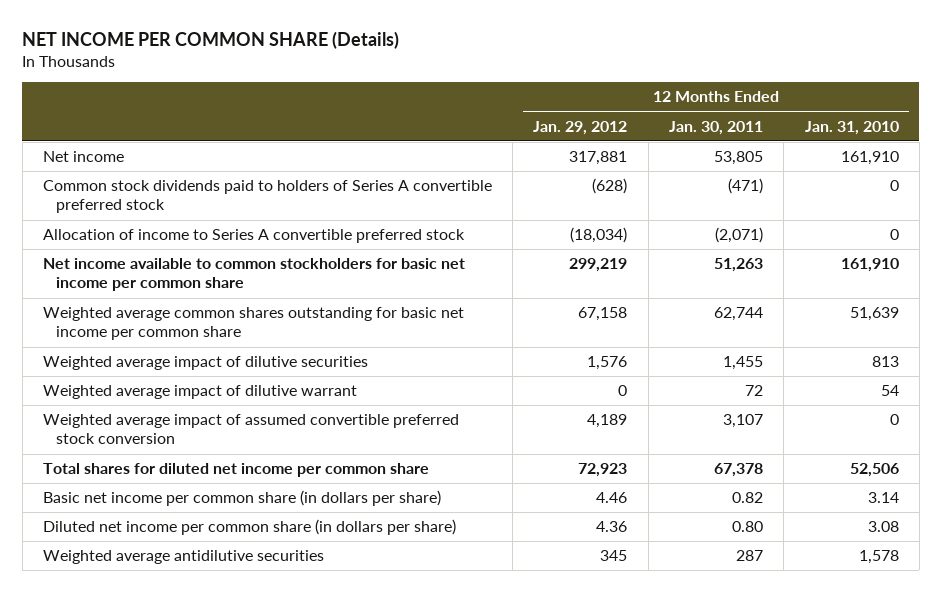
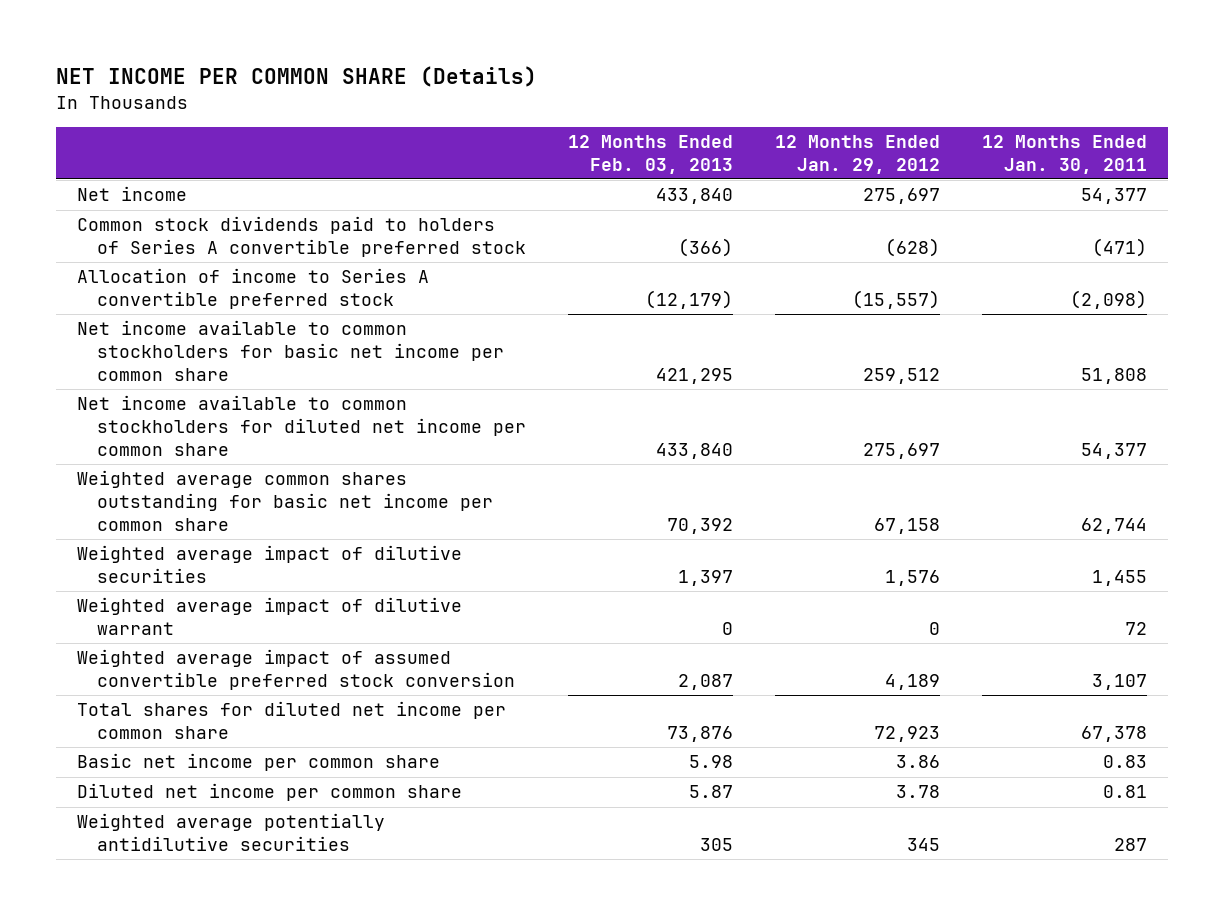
[804,120,899,135] Jan. 31, 2010 -> none
none -> [568,135,734,174] 12 Months Ended Feb. 03, 2013
[569,151,628,166] 317,881 -> [863,188,941,205] 275,697
[714,151,764,166] 53,805 -> [1081,188,1148,205] 54,377
[570,227,628,244] (18,034) -> [852,290,941,310] (15,557)
[715,227,764,244] (2,071) -> [1070,290,1148,310] (2,098)
[569,258,628,273] 299,219 -> [863,367,941,384] 259,512
[714,258,764,273] 51,263 -> [1081,367,1148,384] 51,808
none -> [76,395,526,456] Net income available to common stockholders for diluted net income per common share
[42,490,441,507] Basic net income per common share (in dollars per share) -> [76,753,440,772] Basic net income per common share
[596,492,628,504] 4.46 -> [896,755,941,769] 3.86
[732,492,764,504] 0.82 -> [1103,755,1148,769] 0.83
[42,519,456,536] Diluted net income per common share (in dollars per share) -> [76,783,462,802] Diluted net income per common share
[596,521,628,533] 4.36 -> [896,785,941,799] 3.78
[732,521,764,533] 0.80 -> [1103,785,1148,799] 0.81
[42,550,324,565] Weighted average antidilutive securities -> [76,813,385,852] Weighted average potentially antidilutive securities

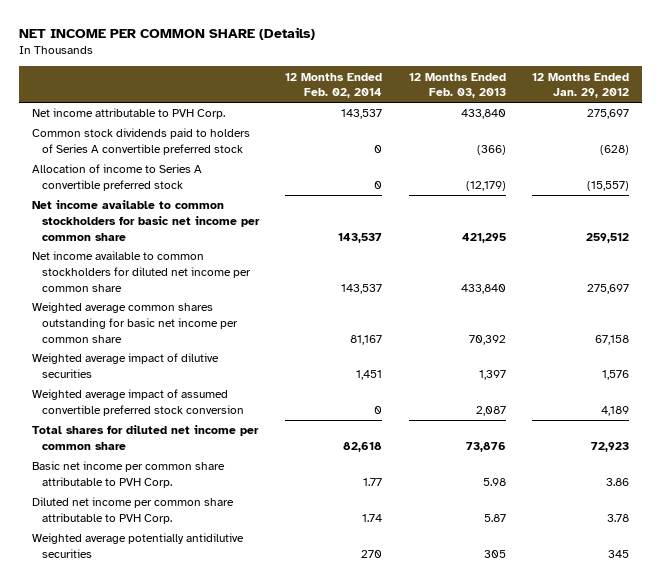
[982,135,1148,174] 12 Months Ended Jan. 30, 2011 -> none
none -> [285,72,383,99] 12 Months Ended Feb. 02, 2014
[76,186,187,202] Net income -> [32,108,226,120] Net income attributable to PVH Corp.
[76,597,462,636] Weighted average impact of dilutive warrant -> none
[76,753,440,772] Basic net income per common share -> [32,461,226,488] Basic net income per common share attributable to PVH Corp.
[76,783,462,802] Diluted net income per common share -> [32,497,235,524] Diluted net income per common share attributable to PVH Corp.

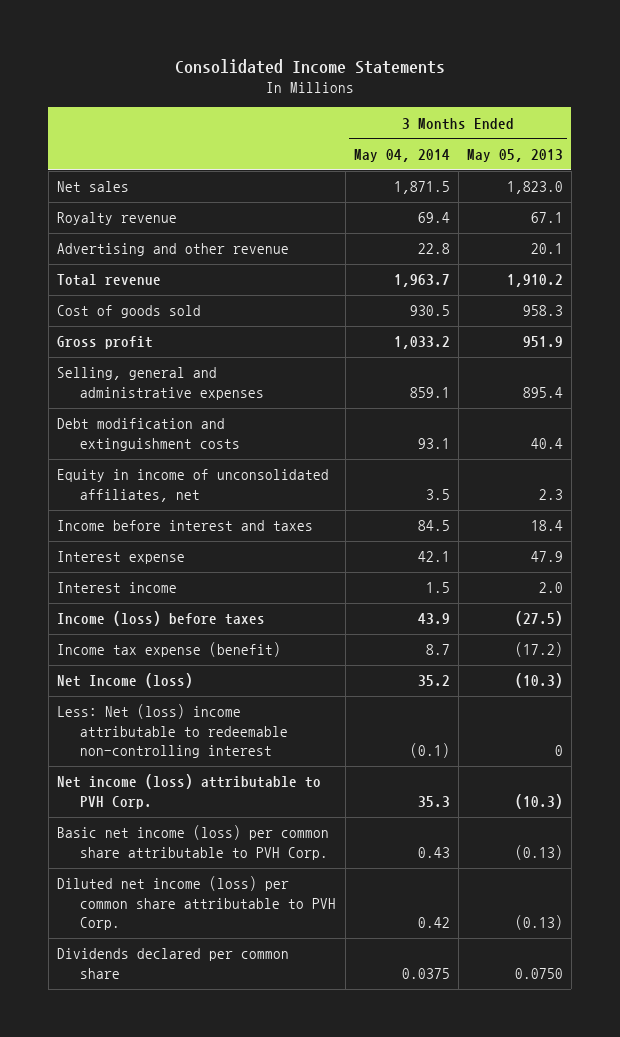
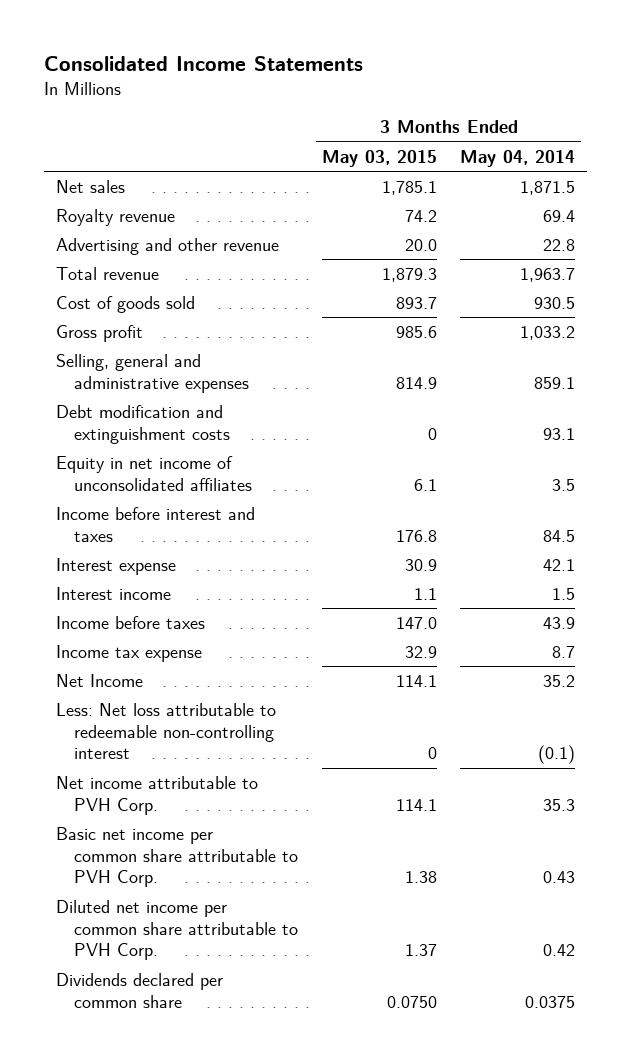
[466,148,563,162] May 05, 2013 -> none
none -> [321,149,437,167] May 03, 2015
[56,469,329,502] Equity in income of unconsolidated affiliates, net -> [55,455,252,491] Equity in net income of unconsolidated affiliates
[56,611,265,627] Income (loss) before taxes -> [55,615,205,629] Income before taxes
[56,642,281,658] Income tax expense (benefit) -> [55,644,202,662] Income tax expense
[56,673,193,689] Net Income (loss) -> [55,673,143,687] Net Income
[56,704,289,759] Less: Net (loss) income attributable to redeemable non-controlling interest -> [55,702,276,760] Less: Net loss attributable to redeemable non-controlling interest
[56,774,321,809] Net income (loss) attributable to PVH Corp. -> [55,775,258,815] Net income attributable to PVH Corp.
[56,825,329,860] Basic net income (loss) per common share attributable to PVH Corp. -> [55,826,298,888] Basic net income per common share attributable to PVH Corp.
[56,876,337,931] Diluted net income (loss) per common share attributable to PVH Corp. -> [55,899,298,961] Diluted net income per common share attributable to PVH Corp.

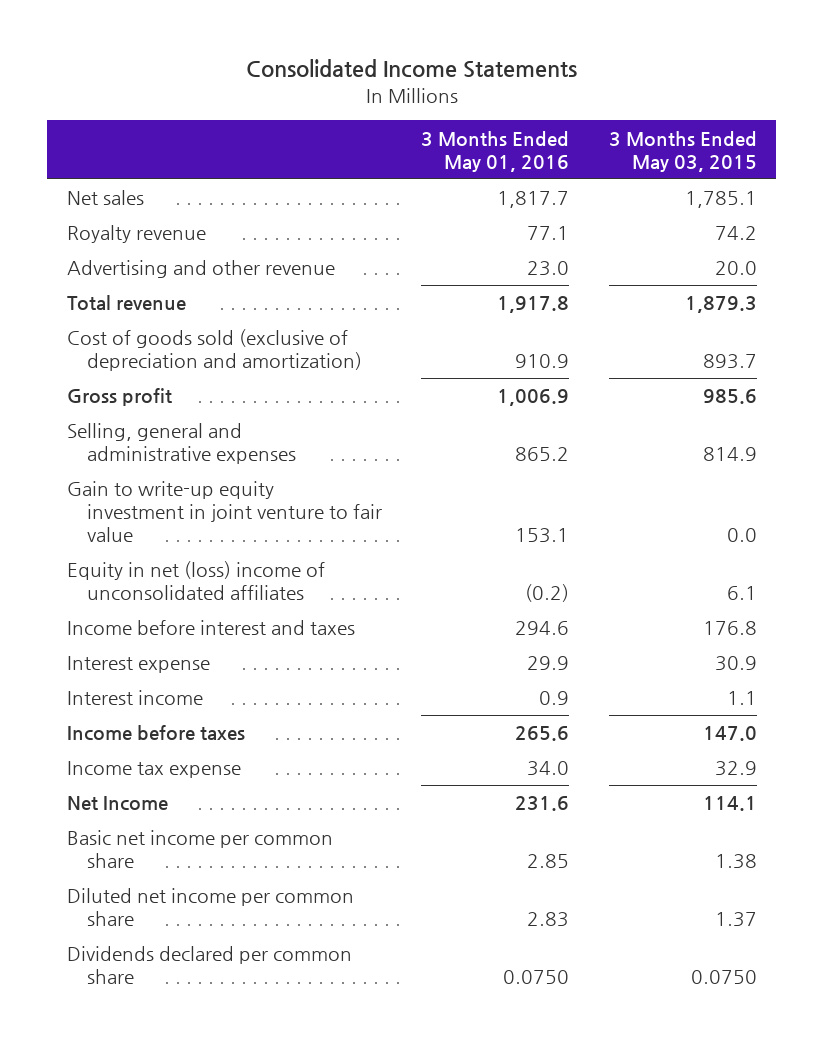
[460,149,576,167] May 04, 2014 -> none
none -> [421,130,570,172] 3 Months Ended May 01, 2016
[55,295,195,313] Cost of goods sold -> [66,329,362,372] Cost of goods sold (exclusive of depreciation and amortization)
[55,404,230,444] Debt modification and extinguishment costs -> none
none -> [66,481,382,543] Gain to write-up equity investment in joint venture to fair value
[55,455,252,491] Equity in net income of unconsolidated affiliates -> [66,561,325,601] Equity in net (loss) income of unconsolidated affiliates
[55,702,276,760] Less: Net loss attributable to redeemable non-controlling interest -> none
[55,775,258,815] Net income attributable to PVH Corp. -> none
[55,826,298,888] Basic net income per common share attributable to PVH Corp. -> [66,830,333,869] Basic net income per common share
[55,899,298,961] Diluted net income per common share attributable to PVH Corp. -> [66,888,354,927] Diluted net income per common share

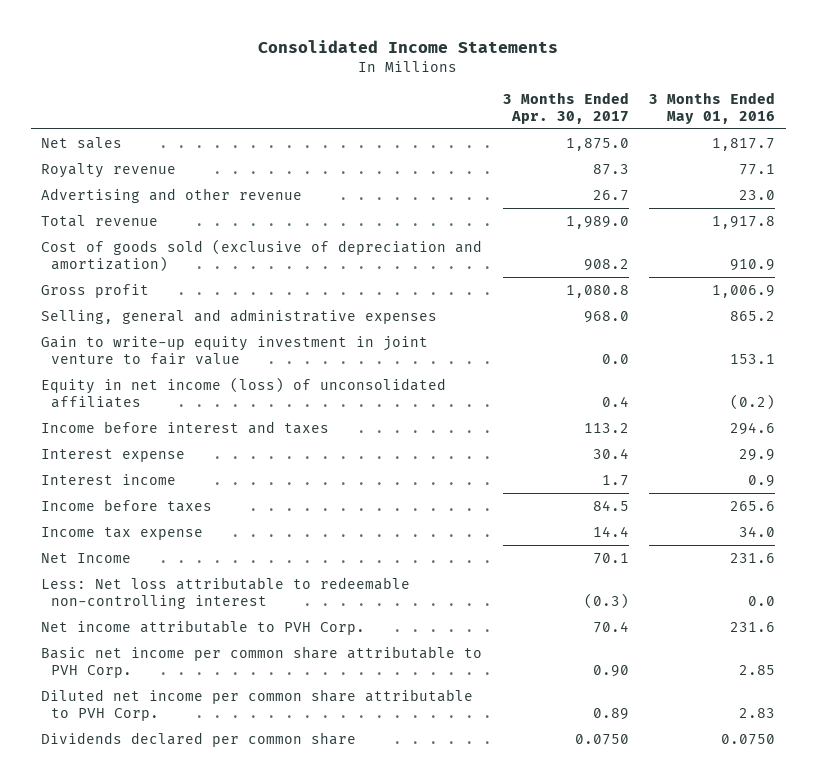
[608,130,757,172] 3 Months Ended May 03, 2015 -> none
none -> [502,91,629,124] 3 Months Ended Apr. 30, 2017
[66,561,325,601] Equity in net (loss) income of unconsolidated affiliates -> [41,376,447,409] Equity in net income (loss) of unconsolidated affiliates
none -> [41,576,411,610] Less: Net loss attributable to redeemable non-controlling interest
none -> [41,619,366,635] Net income attributable to PVH Corp.
[66,830,333,869] Basic net income per common share -> [41,645,483,679] Basic net income per common share attributable to PVH Corp.
[66,888,354,927] Diluted net income per common share -> [41,688,474,722] Diluted net income per common share attributable to PVH Corp.

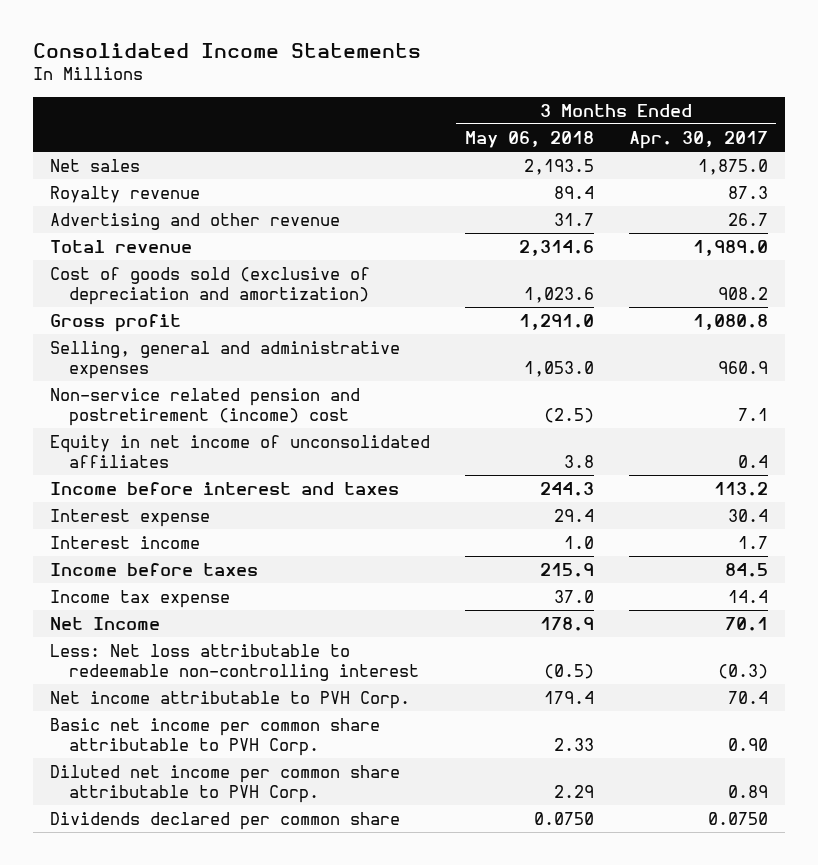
[649,91,776,124] 3 Months Ended May 01, 2016 -> none
none -> [464,130,594,148] May 06, 2018
[41,335,429,366] Gain to write-up equity investment in joint venture to fair value -> none
[583,310,629,323] 968.0 -> [717,361,768,375] 960.9
none -> [50,387,361,427] Non-service related pension and postretirement (income) cost
[41,376,447,409] Equity in net income (loss) of unconsolidated affiliates -> [50,434,431,469] Equity in net income of unconsolidated affiliates

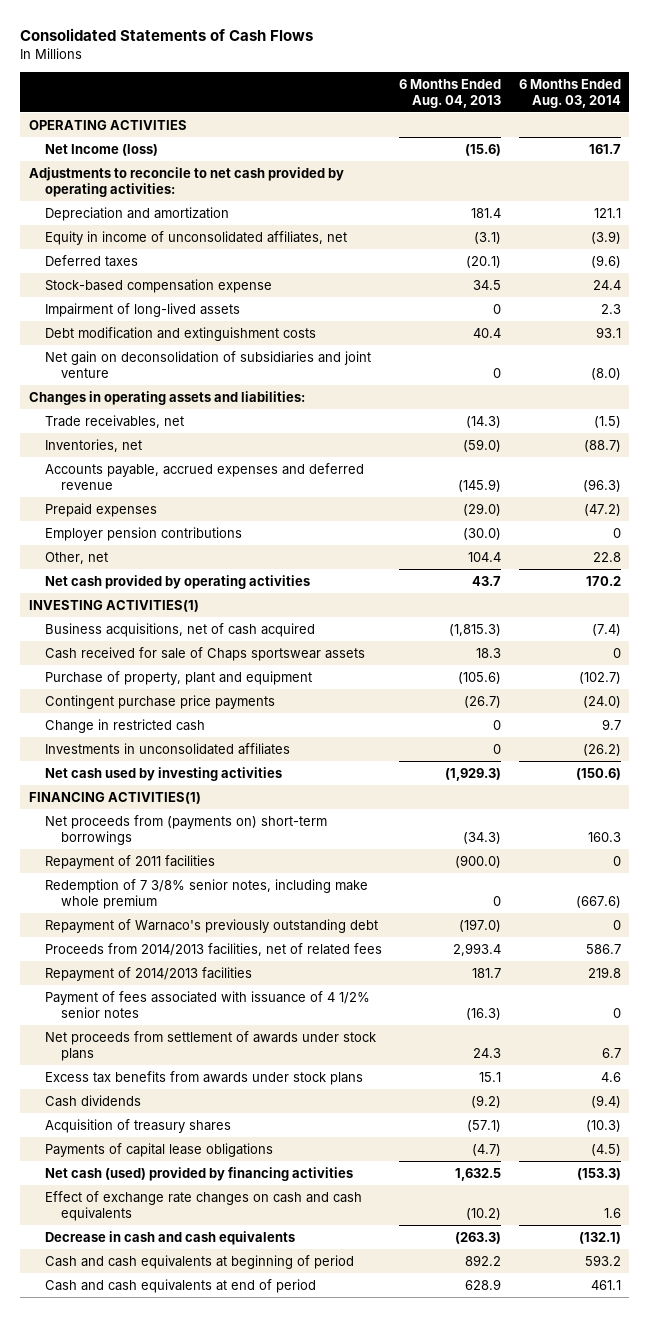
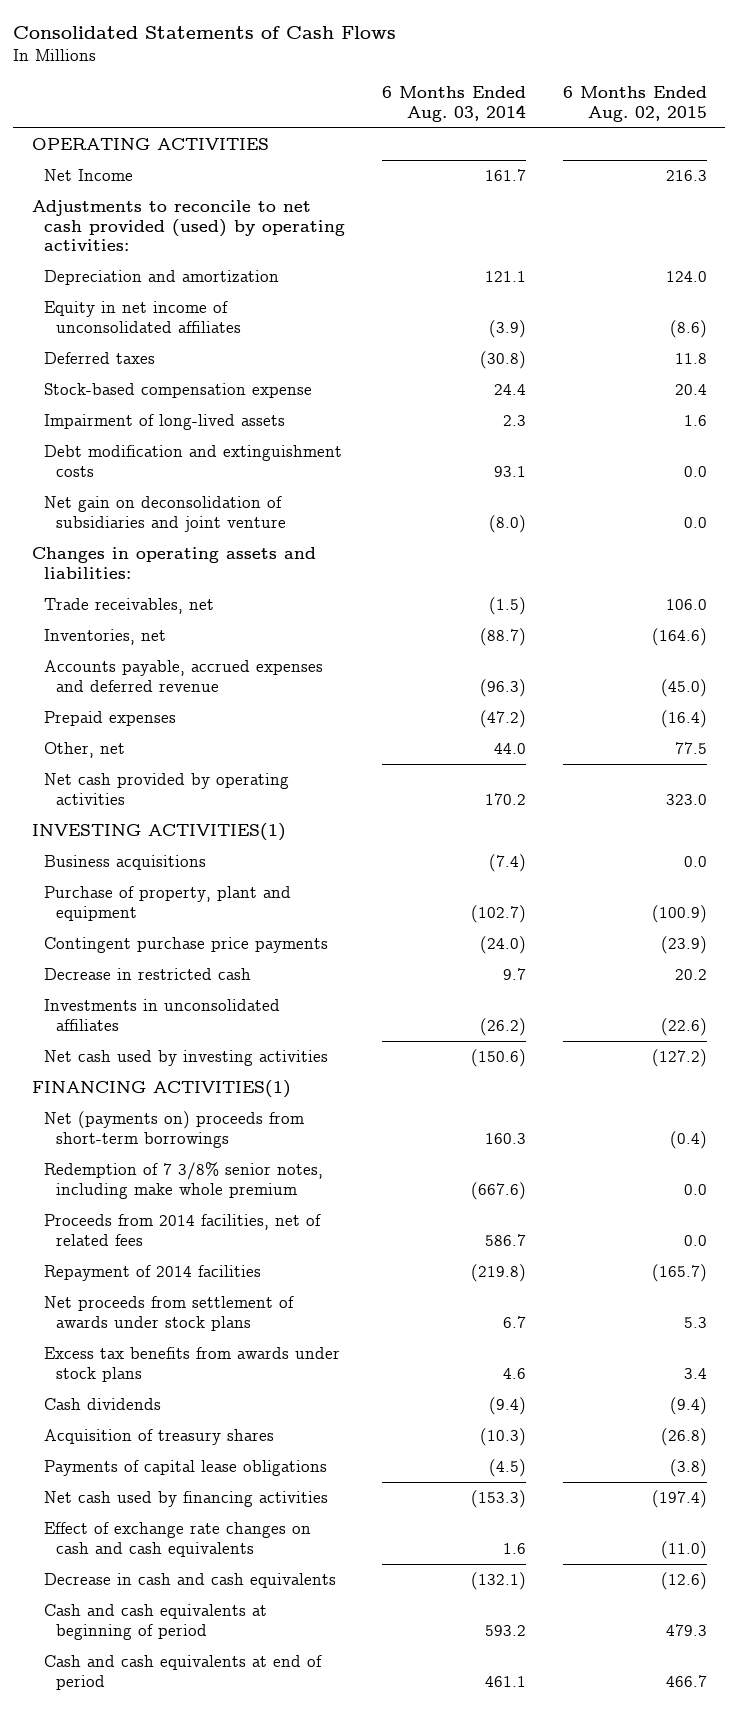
[399,78,502,108] 6 Months Ended Aug. 04, 2013 -> none
none -> [562,86,707,122] 6 Months Ended Aug. 02, 2015
[45,143,159,156] Net Income (loss) -> [43,169,133,182] Net Income
[29,166,345,197] Adjustments to reconcile to net cash provided by operating activities: -> [31,200,345,252] Adjustments to reconcile to net cash provided (used) by operating activities:
[45,230,348,245] Equity in income of unconsolidated affiliates, net -> [43,301,241,333] Equity in net income of unconsolidated affiliates
[590,254,621,268] (9.6) -> [479,351,526,370] (30.8)
[45,526,243,541] Employer pension contributions -> none
[592,551,621,562] 22.8 -> [493,743,526,755] 44.0
[45,646,366,661] Cash received for sale of Chaps sportswear assets -> none
[45,622,316,637] Business acquisitions, net of cash acquired -> [43,855,206,871] Business acquisitions
[45,718,206,733] Change in restricted cash -> [43,968,251,981] Decrease in restricted cash
[45,854,216,869] Repayment of 2011 facilities -> none
[45,814,328,845] Net proceeds from (payments on) short-term borrowings -> [43,1111,304,1148] Net (payments on) proceeds from short-term borrowings
[45,918,379,933] Repayment of Warnaco's previously outstanding debt -> none
[45,990,371,1018] Payment of fees associated with issuance of 4 1/2% senior notes -> none
[45,942,383,956] Proceeds from 2014/2013 facilities, net of related fees -> [43,1214,321,1246] Proceeds from 2014 facilities, net of related fees
[45,966,253,981] Repayment of 2014/2013 facilities -> [43,1265,261,1282] Repayment of 2014 facilities
[587,966,621,978] 219.8 -> [470,1264,526,1283] (219.8)
[45,1166,354,1181] Net cash (used) provided by financing activities -> [43,1491,328,1508] Net cash used by financing activities

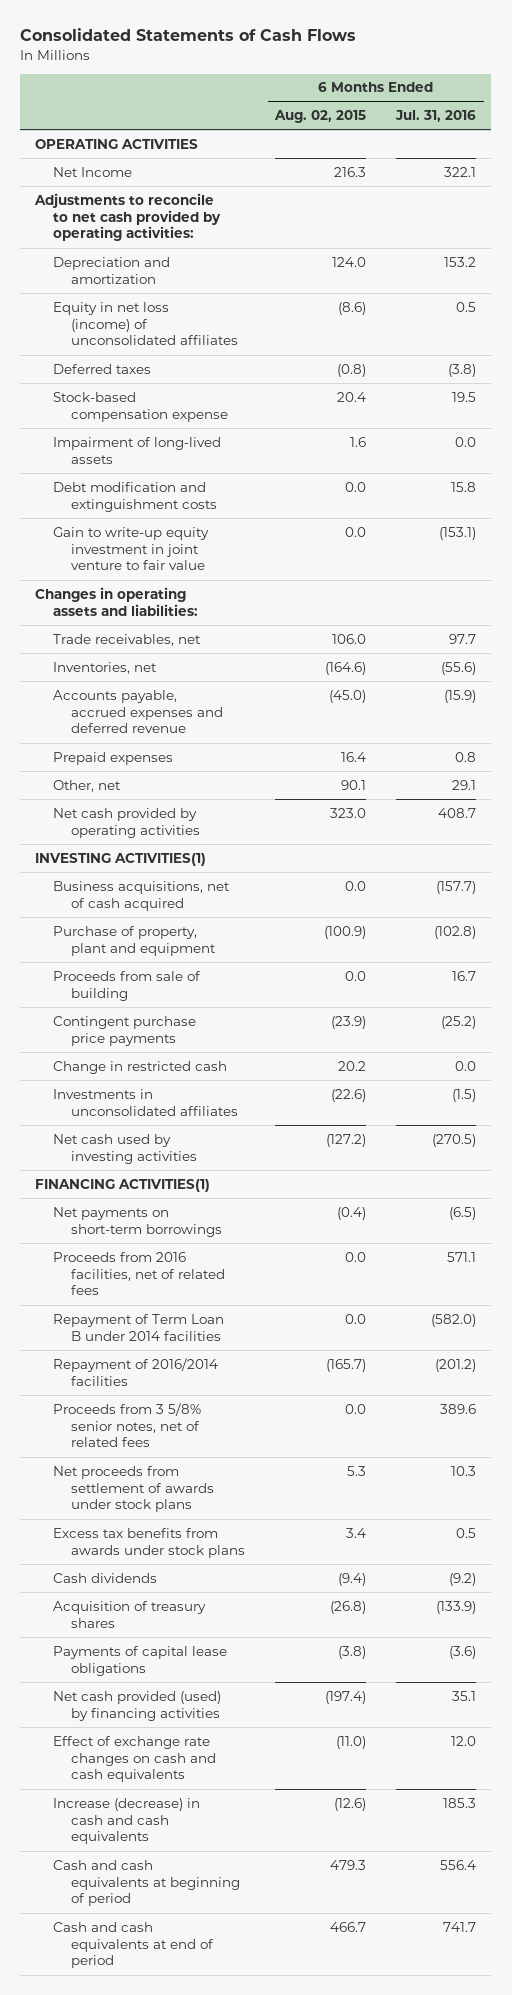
[381,86,526,122] 6 Months Ended Aug. 03, 2014 -> none
none -> [395,110,477,123] Jul. 31, 2016
[31,200,345,252] Adjustments to reconcile to net cash provided (used) by operating activities: -> [34,192,222,242] Adjustments to reconcile to net cash provided by operating activities:
[43,301,241,333] Equity in net income of unconsolidated affiliates -> [53,301,239,346] Equity in net loss (income) of unconsolidated affiliates
[674,353,707,365] 11.8 -> [337,363,367,377] (0.8)
[43,496,286,532] Net gain on deconsolidation of subsidiaries and joint venture -> none
none -> [53,526,210,571] Gain to write-up equity investment in joint venture to fair value
[660,710,707,729] (16.4) -> [341,751,367,762] 16.4
[674,742,707,755] 77.5 -> [341,779,367,790] 90.1
[43,855,206,871] Business acquisitions -> [53,880,231,911] Business acquisitions, net of cash acquired
none -> [53,970,202,1001] Proceeds from sale of building
[43,968,251,981] Decrease in restricted cash -> [53,1060,228,1074] Change in restricted cash
[43,1162,323,1199] Redemption of 7 3/8% senior notes, including make whole premium -> none
[43,1111,304,1148] Net (payments on) proceeds from short-term borrowings -> [53,1206,223,1237] Net payments on short-term borrowings
[43,1214,321,1246] Proceeds from 2014 facilities, net of related fees -> [53,1251,226,1296] Proceeds from 2016 facilities, net of related fees
none -> [53,1313,225,1341] Repayment of Term Loan B under 2014 facilities
[43,1265,261,1282] Repayment of 2014 facilities -> [53,1357,219,1386] Repayment of 2016/2014 facilities
none -> [53,1402,202,1448] Proceeds from 3 5/8% senior notes, net of related fees
[43,1491,328,1508] Net cash used by financing activities -> [53,1690,222,1721] Net cash provided (used) by financing activities
[43,1573,336,1589] Decrease in cash and cash equivalents -> [53,1797,201,1845] Increase (decrease) in cash and cash equivalents

